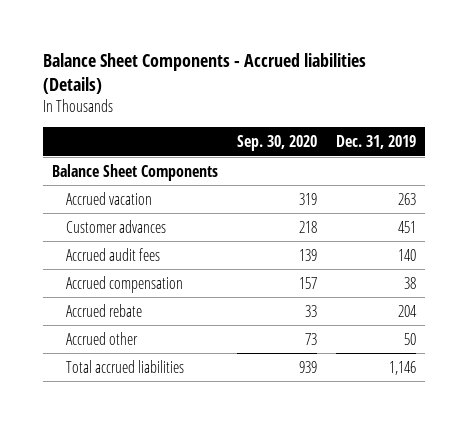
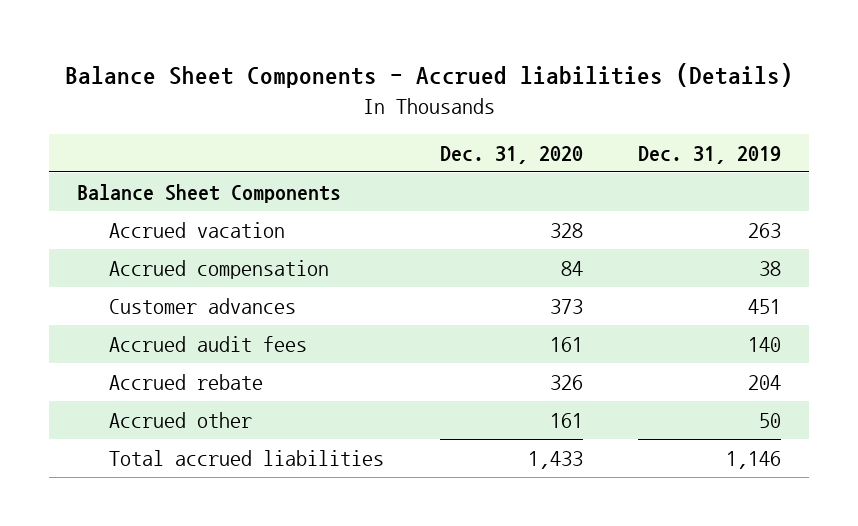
[237,134,318,151] Sep. 30, 2020 -> none
none -> [439,146,583,165] Dec. 31, 2020
[65,275,183,293] Accrued compensation -> [109,259,330,279] Accrued compensation

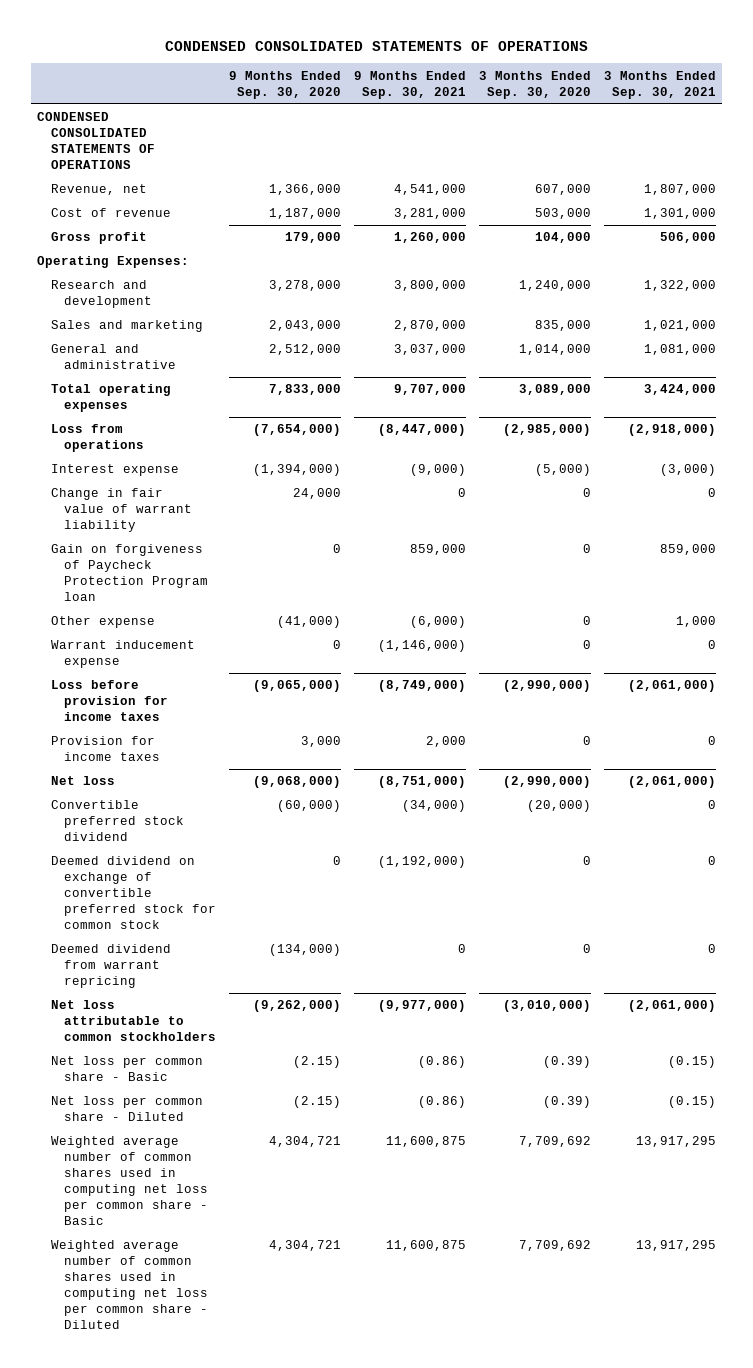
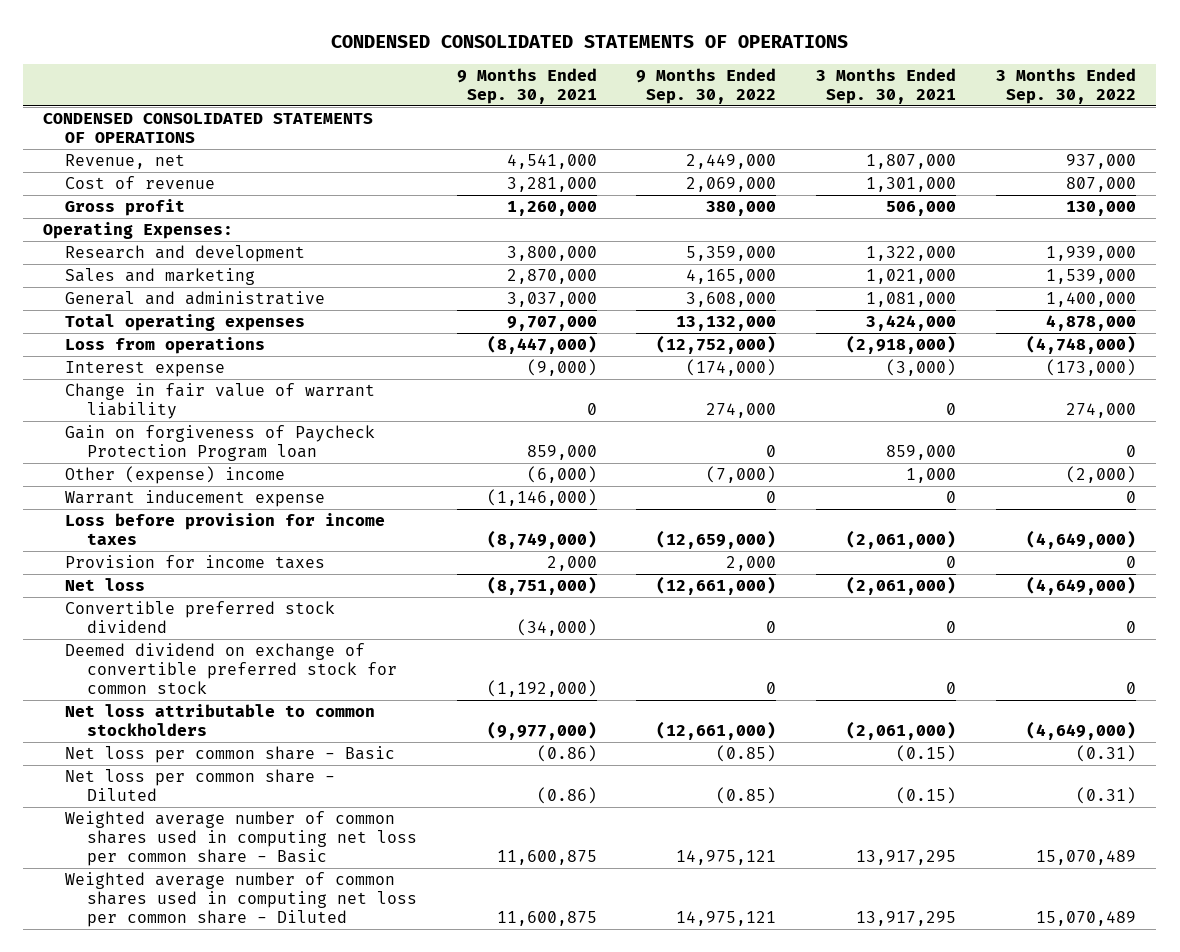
[229,70,342,99] 9 Months Ended Sep. 30, 2020 -> none
[479,70,592,99] 3 Months Ended Sep. 30, 2020 -> none
none -> [636,67,777,104] 9 Months Ended Sep. 30, 2022
none -> [996,67,1137,104] 3 Months Ended Sep. 30, 2022
[50,616,155,629] Other expense -> [65,465,286,484] Other (expense) income
[50,944,171,989] Deemed dividend from warrant repricing -> none

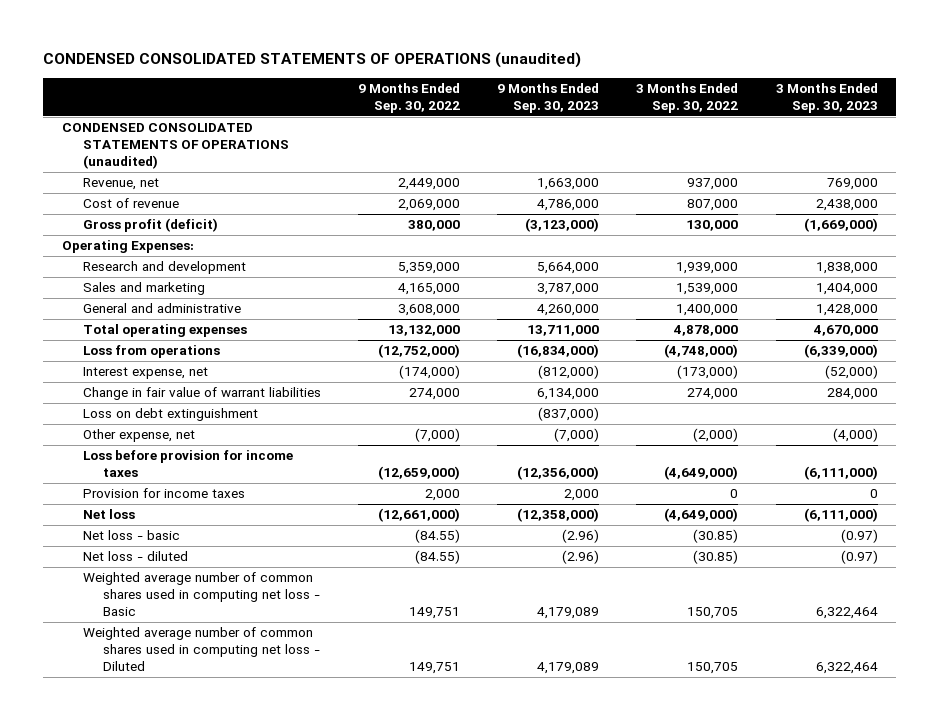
[330,35,848,49] CONDENSED CONSOLIDATED STATEMENTS OF OPERATIONS -> [43,52,582,69] CONDENSED CONSOLIDATED STATEMENTS OF OPERATIONS (unaudited)
[456,67,597,104] 9 Months Ended Sep. 30, 2021 -> none
[816,67,957,104] 3 Months Ended Sep. 30, 2021 -> none
none -> [497,83,600,114] 9 Months Ended Sep. 30, 2023
none -> [775,83,878,114] 3 Months Ended Sep. 30, 2023
[43,112,374,144] CONDENSED CONSOLIDATED STATEMENTS OF OPERATIONS -> [62,123,289,170] CONDENSED CONSOLIDATED STATEMENTS OF OPERATIONS (unaudited)
[65,198,186,216] Gross profit -> [82,218,218,233] Gross profit (deficit)
[65,424,376,462] Gain on forgiveness of Paycheck Protection Program loan -> none
[65,489,326,507] Warrant inducement expense -> none
[65,360,226,377] Interest expense -> [82,367,208,380] Interest expense, net
[65,382,376,420] Change in fair value of warrant liability -> [82,387,321,401] Change in fair value of warrant liabilities
none -> [82,408,258,422] Loss on debt extinguishment
[65,465,286,484] Other (expense) income -> [82,429,195,443] Other expense, net
[65,600,336,634] Convertible preferred stock dividend -> none
[65,642,397,695] Deemed dividend on exchange of convertible preferred stock for common stock -> none
[65,703,376,737] Net loss attributable to common stockholders -> none
[65,745,396,763] Net loss per common share - Basic -> [82,530,180,541] Net loss - basic
[716,744,777,762] (0.85) -> [414,529,460,544] (84.55)
[1076,744,1137,762] (0.31) -> [693,529,739,544] (30.85)
[65,768,336,802] Net loss per common share - Diluted -> [82,551,188,562] Net loss - diluted
[716,787,777,805] (0.85) -> [414,550,460,565] (84.55)
[1076,787,1137,805] (0.31) -> [693,550,739,565] (30.85)
[65,810,417,867] Weighted average number of common shares used in computing net loss per common share - Basic -> [82,572,321,617] Weighted average number of common shares used in computing net loss - Basic
[676,850,777,866] 14,975,121 -> [408,607,460,620] 149,751
[1036,850,1137,866] 15,070,489 -> [687,607,739,620] 150,705
[65,871,417,928] Weighted average number of common shares used in computing net loss per common share - Diluted -> [82,627,321,672] Weighted average number of common shares used in computing net loss - Diluted
[676,911,777,927] 14,975,121 -> [408,662,460,675] 149,751
[1036,911,1137,927] 15,070,489 -> [687,662,739,675] 150,705

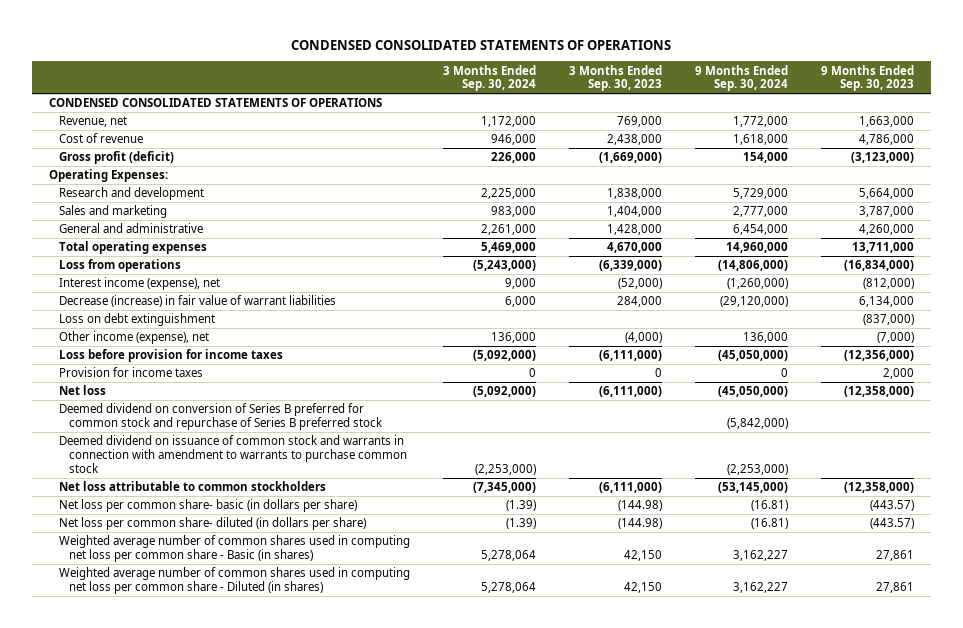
[43,52,582,69] CONDENSED CONSOLIDATED STATEMENTS OF OPERATIONS (unaudited) -> [291,39,672,50] CONDENSED CONSOLIDATED STATEMENTS OF OPERATIONS
[357,83,460,114] 9 Months Ended Sep. 30, 2022 -> none
[636,83,739,114] 3 Months Ended Sep. 30, 2022 -> none
none -> [442,64,536,92] 3 Months Ended Sep. 30, 2024
none -> [694,64,788,92] 9 Months Ended Sep. 30, 2024
[62,123,289,170] CONDENSED CONSOLIDATED STATEMENTS OF OPERATIONS (unaudited) -> [48,98,382,108] CONDENSED CONSOLIDATED STATEMENTS OF OPERATIONS
[82,367,208,380] Interest expense, net -> [58,277,220,291] Interest income (expense), net
[82,387,321,401] Change in fair value of warrant liabilities -> [58,295,336,308] Decrease (increase) in fair value of warrant liabilities
[82,429,195,443] Other expense, net -> [58,331,209,345] Other income (expense), net
none -> [58,403,383,430] Deemed dividend on conversion of Series B preferred for common stock and repurchase of Series B preferred stock
none -> [58,435,407,473] Deemed dividend on issuance of common stock and warrants in connection with amendment to warrants to purchase common stock
none -> [58,481,326,492] Net loss attributable to common stockholders
[82,530,180,541] Net loss - basic -> [58,499,357,513] Net loss per common share- basic (in dollars per share)
[562,529,600,544] (2.96) -> [870,500,915,512] (443.57)
[840,529,878,544] (0.97) -> [617,500,662,512] (144.98)
[82,551,188,562] Net loss - diluted -> [58,517,366,531] Net loss per common share- diluted (in dollars per share)
[562,550,600,565] (2.96) -> [870,518,915,530] (443.57)
[840,550,878,565] (0.97) -> [617,518,662,530] (144.98)
[82,572,321,617] Weighted average number of common shares used in computing net loss - Basic -> [58,535,410,562] Weighted average number of common shares used in computing net loss per common share - Basic (in shares)
[537,607,600,620] 4,179,089 -> [876,549,915,561] 27,861
[815,607,878,620] 6,322,464 -> [623,549,662,561] 42,150
[82,627,321,672] Weighted average number of common shares used in computing net loss - Diluted -> [58,567,410,594] Weighted average number of common shares used in computing net loss per common share - Diluted (in shares)
[537,662,600,675] 4,179,089 -> [876,581,915,593] 27,861
[815,662,878,675] 6,322,464 -> [623,581,662,593] 42,150

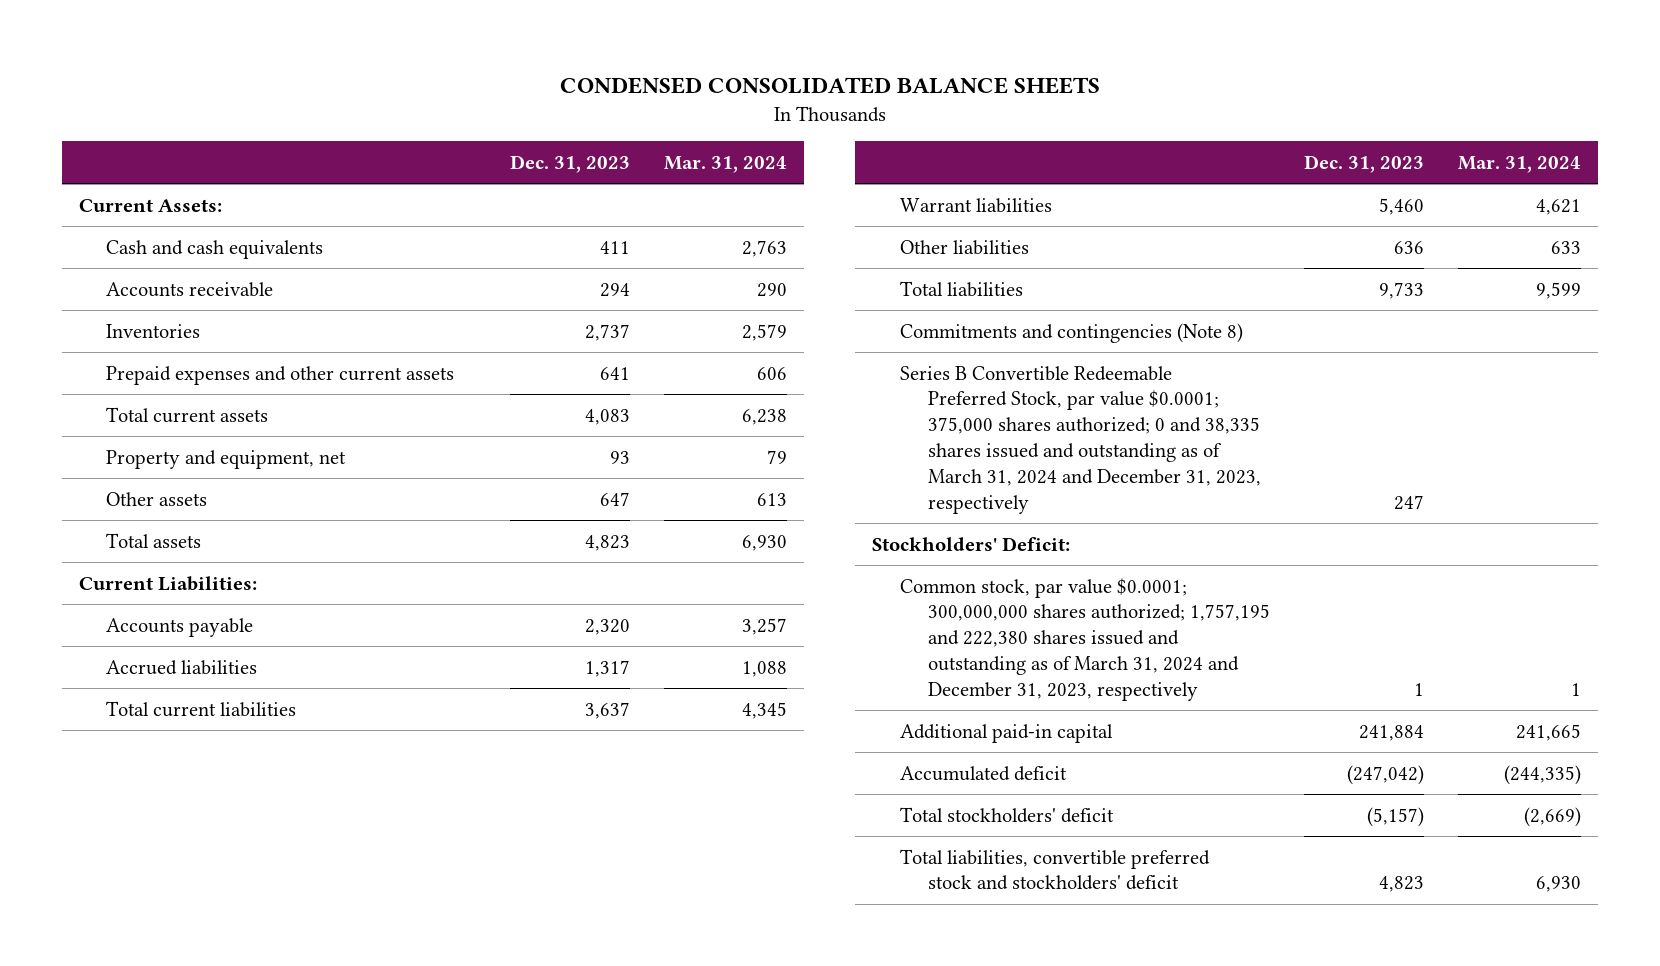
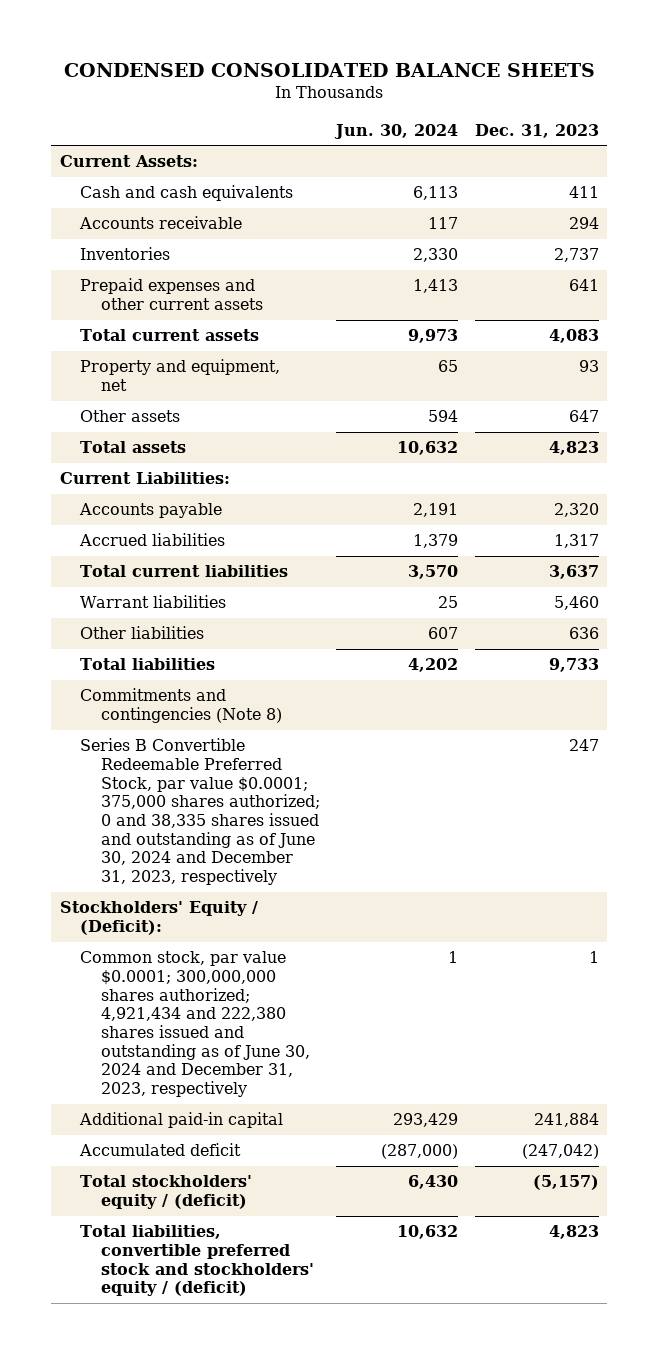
[664,155,788,173] Mar. 31, 2024 -> none
none -> [334,123,459,139] Jun. 30, 2024
[900,365,1261,514] Series B Convertible Redeemable Preferred Stock, par value $0.0001; 375,000 shares authorized; 0 and 38,335 shares issued and outstanding as of March 31, 2024 and December 31, 2023, respectively -> [80,738,320,886] Series B Convertible Redeemable Preferred Stock, par value $0.0001; 375,000 shares authorized; 0 and 38,335 shares issued and outstanding as of June 30, 2024 and December 31, 2023, respectively
[872,536,1071,551] Stockholders' Deficit: -> [59,901,258,935] Stockholders' Equity / (Deficit):
[900,577,1270,702] Common stock, par value $0.0001; 300,000,000 shares authorized; 1,757,195 and 222,380 shares issued and outstanding as of March 31, 2024 and December 31, 2023, respectively -> [80,951,310,1098] Common stock, par value $0.0001; 300,000,000 shares authorized; 4,921,434 and 222,380 shares issued and outstanding as of June 30, 2024 and December 31, 2023, respectively
[900,806,1115,823] Total stockholders' deficit -> [80,1175,253,1209] Total stockholders' equity / (deficit)
[900,848,1211,891] Total liabilities, convertible preferred stock and stockholders' deficit -> [80,1225,314,1297] Total liabilities, convertible preferred stock and stockholders' equity / (deficit)

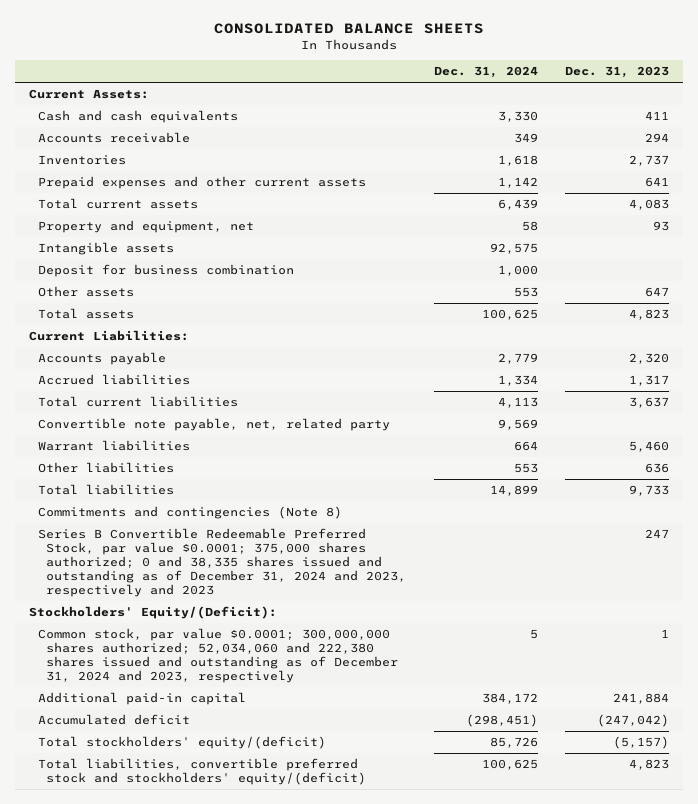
[64,62,596,77] CONDENSED CONSOLIDATED BALANCE SHEETS -> [214,23,485,35] CONSOLIDATED BALANCE SHEETS
[334,123,459,139] Jun. 30, 2024 -> none
none -> [433,66,538,79] Dec. 31, 2024
none -> [37,241,174,255] Intangible assets
none -> [37,263,294,277] Deposit for business combination
none -> [37,417,390,431] Convertible note payable, net, related party
[80,738,320,886] Series B Convertible Redeemable Preferred Stock, par value $0.0001; 375,000 shares authorized; 0 and 38,335 shares issued and outstanding as of June 30, 2024 and December 31, 2023, respectively -> [37,527,407,598] Series B Convertible Redeemable Preferred Stock, par value $0.0001; 375,000 shares authorized; 0 and 38,335 shares issued and outstanding as of December 31, 2024 and 2023, respectively and 2023
[59,901,258,935] Stockholders' Equity / (Deficit): -> [29,605,278,619] Stockholders' Equity/(Deficit):
[80,951,310,1098] Common stock, par value $0.0001; 300,000,000 shares authorized; 4,921,434 and 222,380 shares issued and outstanding as of June 30, 2024 and December 31, 2023, respectively -> [37,627,399,684] Common stock, par value $0.0001; 300,000,000 shares authorized; 52,034,060 and 222,380 shares issued and outstanding as of December 31, 2024 and 2023, respectively
[80,1175,253,1209] Total stockholders' equity / (deficit) -> [37,735,326,749] Total stockholders' equity/(deficit)
[80,1225,314,1297] Total liabilities, convertible preferred stock and stockholders' equity / (deficit) -> [37,757,367,786] Total liabilities, convertible preferred stock and stockholders' equity/(deficit)

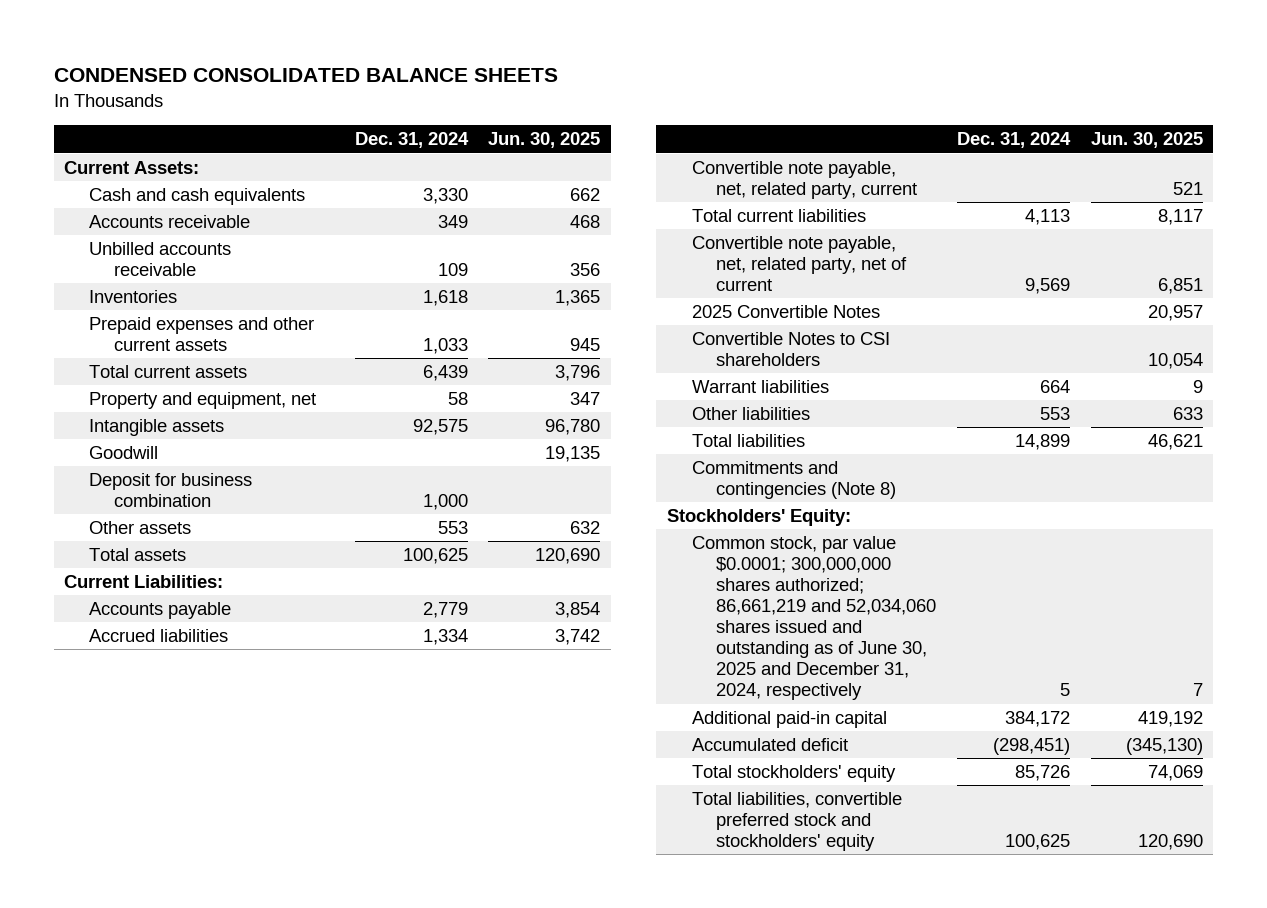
[214,23,485,35] CONSOLIDATED BALANCE SHEETS -> [53,68,558,83] CONDENSED CONSOLIDATED BALANCE SHEETS
[565,66,670,79] Dec. 31, 2023 -> none
none -> [488,132,601,149] Jun. 30, 2025
none -> [89,241,232,276] Unbilled accounts receivable
[497,176,538,188] 1,142 -> [422,337,468,354] 1,033
none -> [89,445,159,459] Goodwill
none -> [691,160,918,199] Convertible note payable, net, related party, current
[37,417,390,431] Convertible note payable, net, related party -> [691,235,908,292] Convertible note payable, net, related party, net of current
none -> [691,304,880,318] 2025 Convertible Notes
none -> [691,331,890,366] Convertible Notes to CSI shareholders
[37,527,407,598] Series B Convertible Redeemable Preferred Stock, par value $0.0001; 375,000 shares authorized; 0 and 38,335 shares issued and outstanding as of December 31, 2024 and 2023, respectively and 2023 -> none
[29,605,278,619] Stockholders' Equity/(Deficit): -> [666,508,851,526] Stockholders' Equity:
[37,627,399,684] Common stock, par value $0.0001; 300,000,000 shares authorized; 52,034,060 and 222,380 shares issued and outstanding as of December 31, 2024 and 2023, respectively -> [691,535,937,701] Common stock, par value $0.0001; 300,000,000 shares authorized; 86,661,219 and 52,034,060 shares issued and outstanding as of June 30, 2025 and December 31, 2024, respectively
[37,735,326,749] Total stockholders' equity/(deficit) -> [691,764,896,782] Total stockholders' equity
[37,757,367,786] Total liabilities, convertible preferred stock and stockholders' equity/(deficit) -> [691,791,902,852] Total liabilities, convertible preferred stock and stockholders' equity

